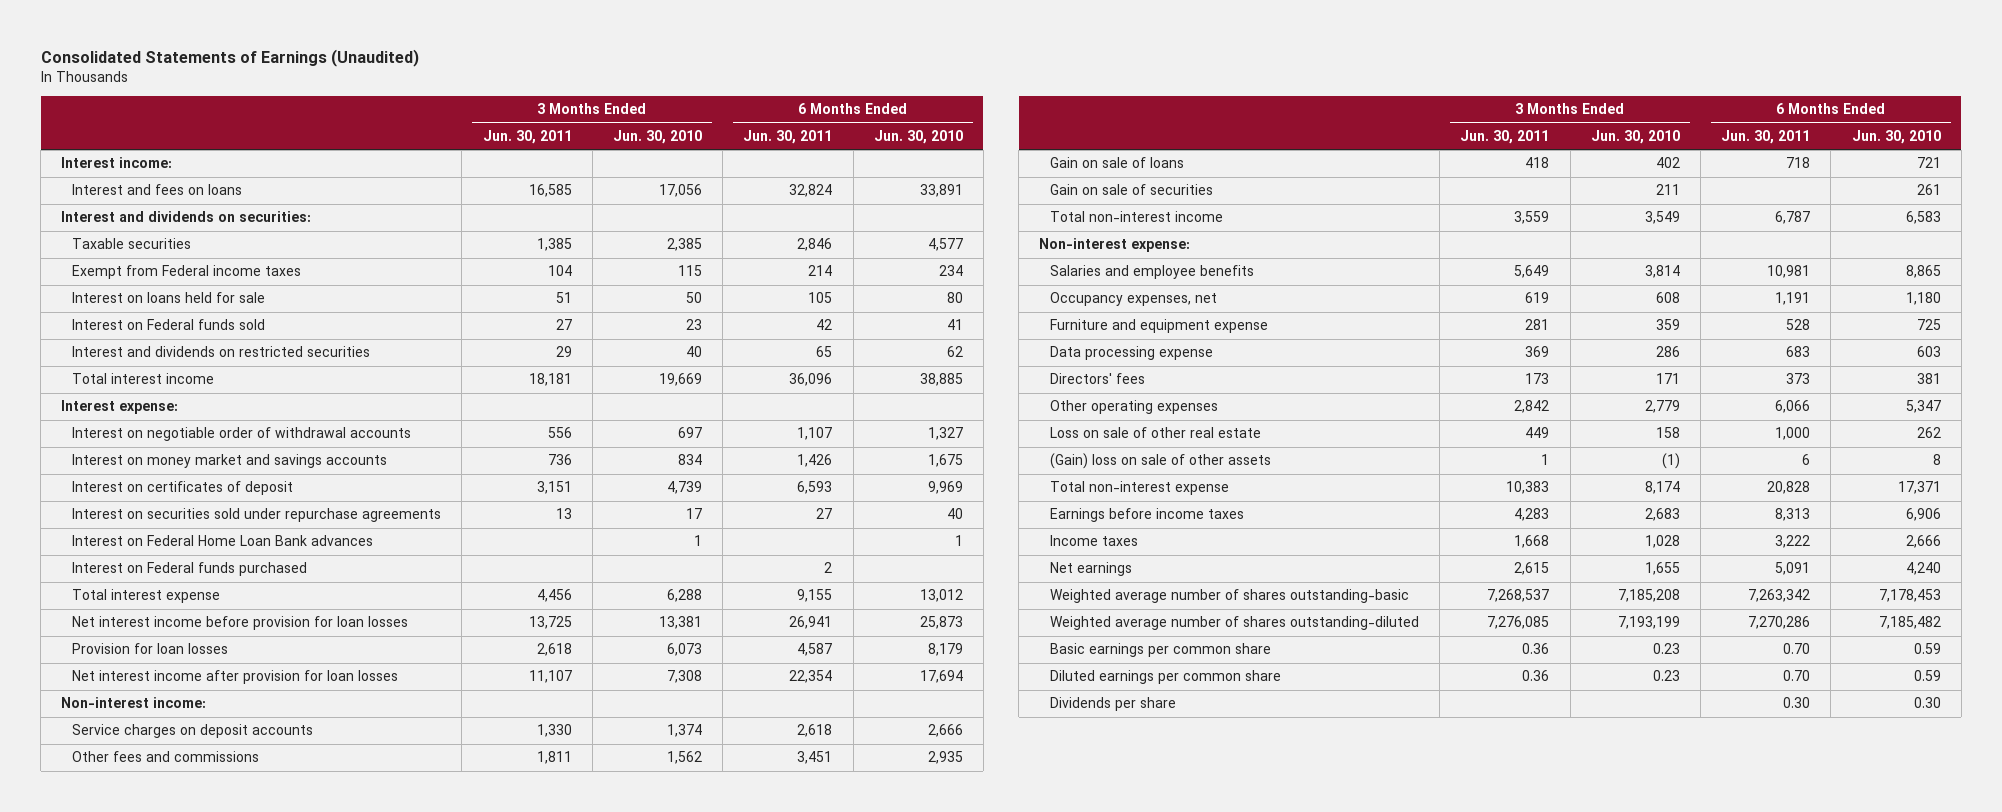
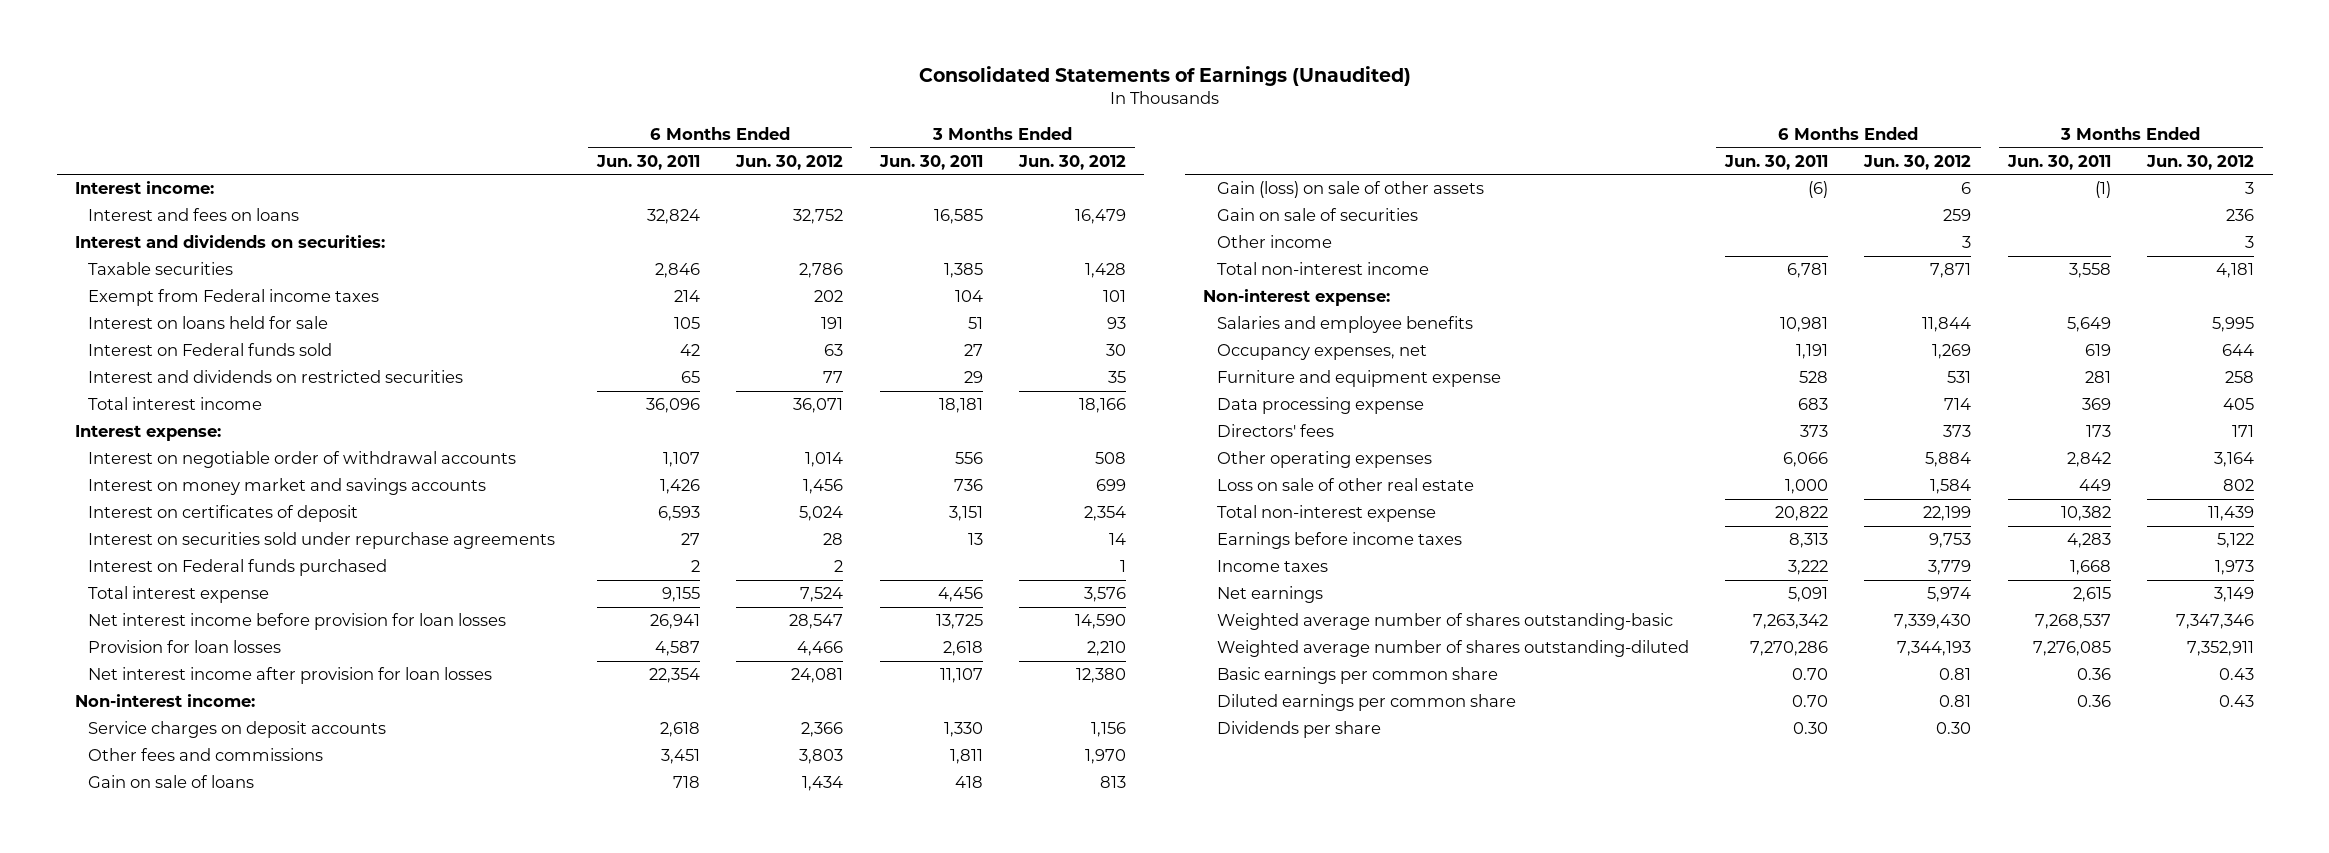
[612,129,702,144] Jun. 30, 2010 -> none
[873,129,963,144] Jun. 30, 2010 -> none
none -> [735,154,844,170] Jun. 30, 2012
none -> [1018,154,1127,170] Jun. 30, 2012
[72,535,374,547] Interest on Federal Home Loan Bank advances -> none
none -> [1216,181,1484,199] Gain (loss) on sale of other assets
none -> [1216,235,1332,249] Other income
[1514,211,1550,225] 3,559 -> [2068,263,2111,279] 3,558
[1775,211,1811,225] 6,787 -> [1786,263,1828,279] 6,781
[1050,453,1272,470] (Gain) loss on sale of other assets -> none
[1506,481,1550,495] 10,383 -> [2060,506,2111,522] 10,382
[1767,481,1811,495] 20,828 -> [1774,506,1828,522] 20,822

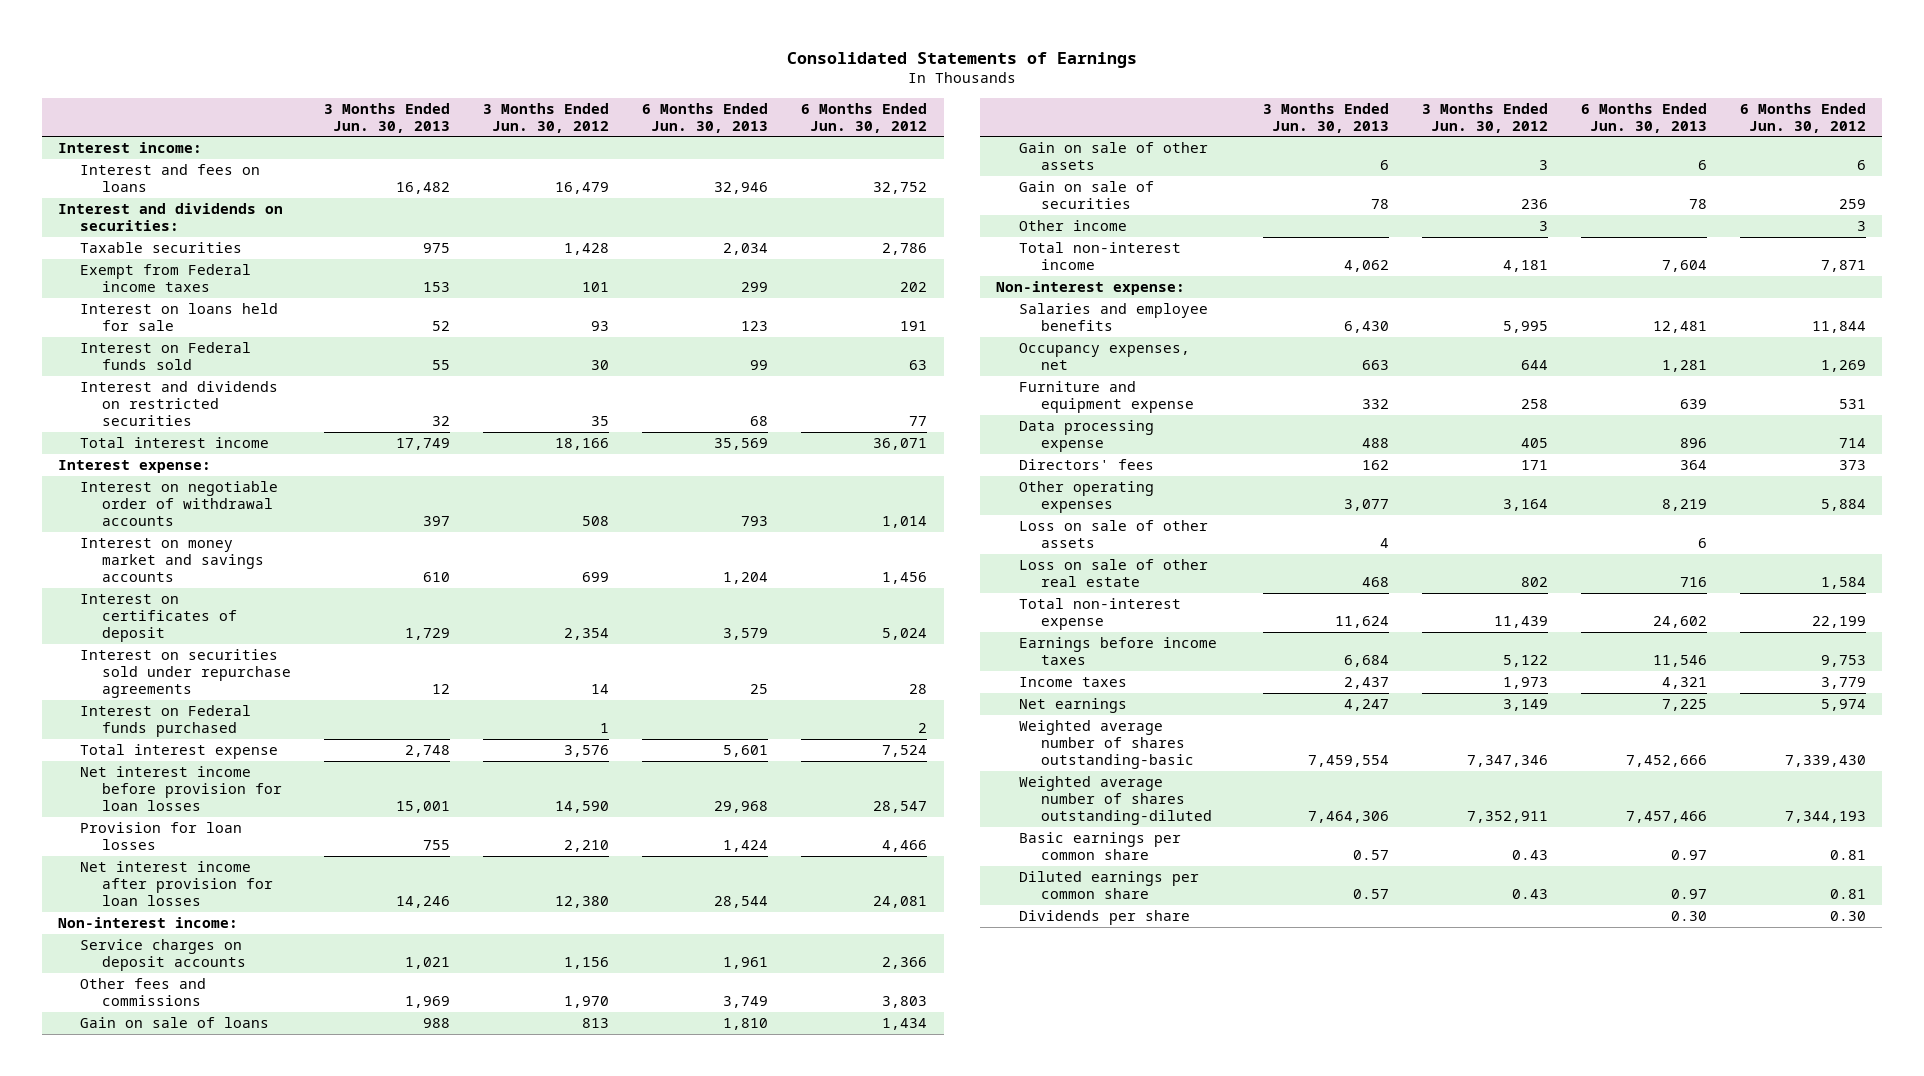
[918,66,1411,87] Consolidated Statements of Earnings (Unaudited) -> [786,51,1137,68] Consolidated Statements of Earnings
[595,154,700,170] Jun. 30, 2011 -> none
[878,154,983,170] Jun. 30, 2011 -> none
none -> [324,102,451,133] 3 Months Ended Jun. 30, 2013
none -> [642,102,769,133] 6 Months Ended Jun. 30, 2013
[1216,181,1484,199] Gain (loss) on sale of other assets -> [1018,142,1208,171] Gain on sale of other assets
none -> [1018,520,1208,549] Loss on sale of other assets

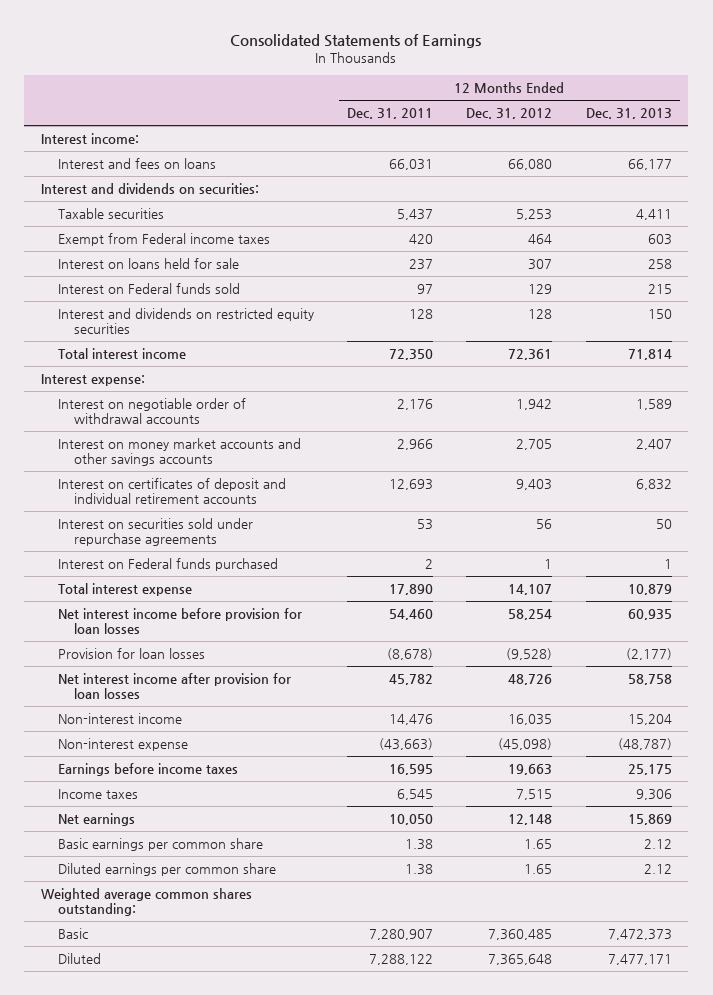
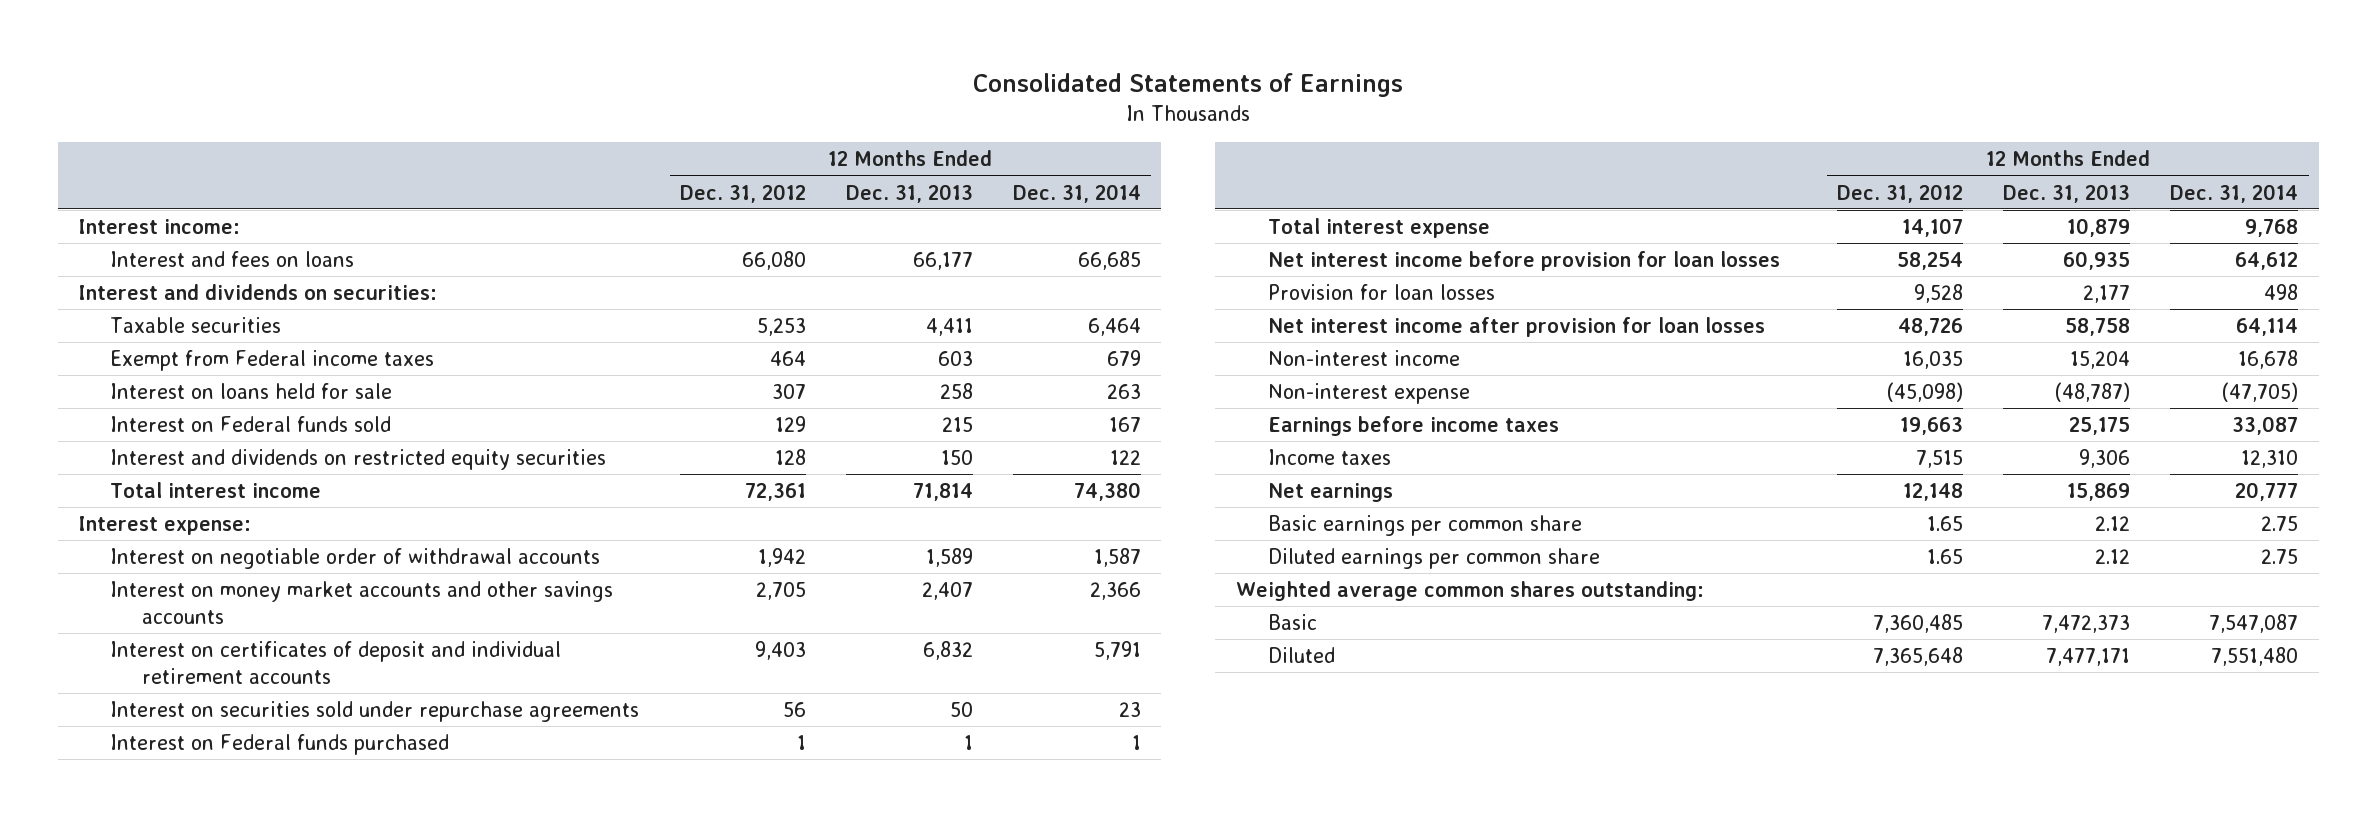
[347,108,434,120] Dec. 31, 2011 -> none
none -> [1013,183,1142,203] Dec. 31, 2014
[506,648,553,661] (9,528) -> [1913,283,1963,303] 9,528
[625,648,672,661] (2,177) -> [2083,284,2131,303] 2,177

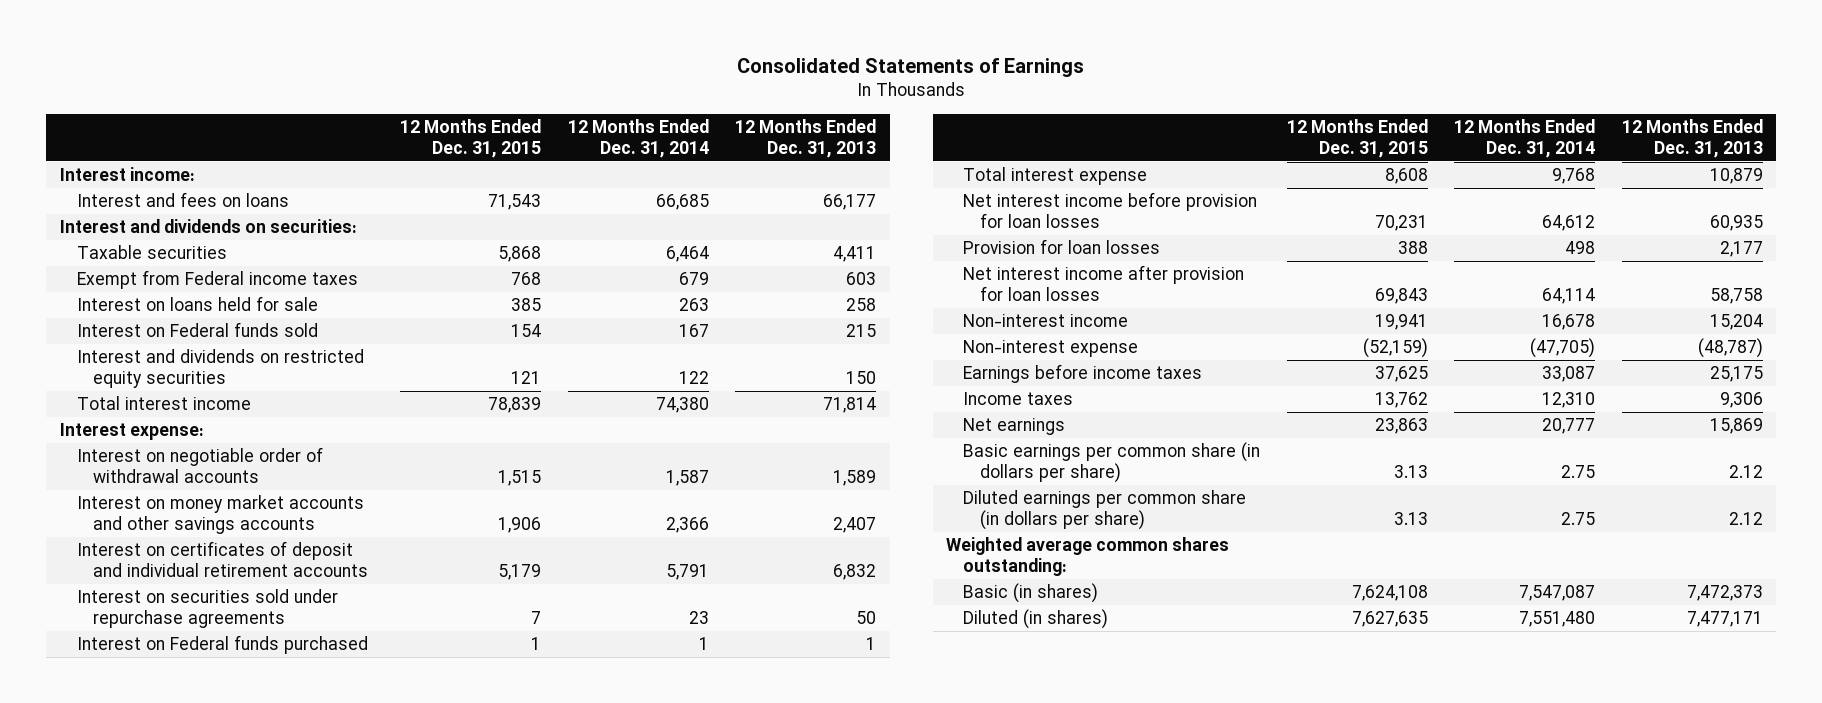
[679,183,806,203] Dec. 31, 2012 -> none
none -> [400,118,542,158] 12 Months Ended Dec. 31, 2015
[1267,514,1582,536] Basic earnings per common share -> [962,442,1260,483] Basic earnings per common share (in dollars per share)
[1267,547,1600,569] Diluted earnings per common share -> [962,490,1246,530] Diluted earnings per common share (in dollars per share)
[1267,613,1317,630] Basic -> [962,583,1098,604] Basic (in shares)
[1267,646,1335,663] Diluted -> [962,609,1108,630] Diluted (in shares)

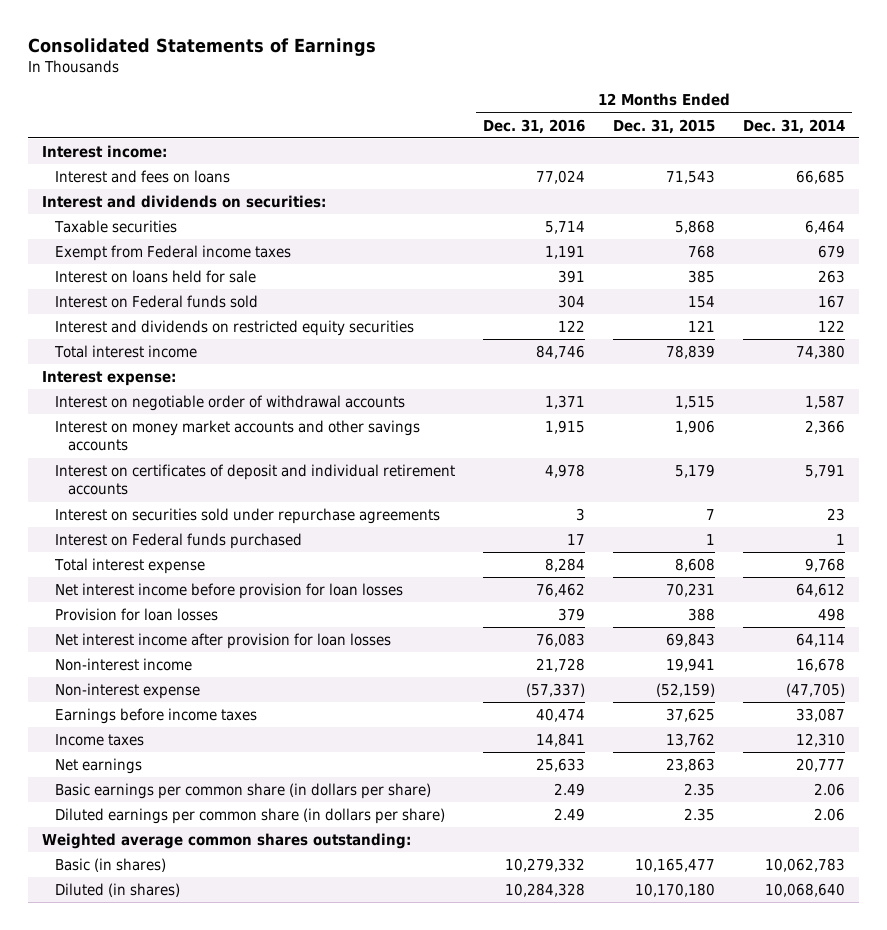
[735,118,877,158] 12 Months Ended Dec. 31, 2013 -> none
none -> [483,118,586,134] Dec. 31, 2016
[1393,464,1428,478] 3.13 -> [684,783,716,797] 2.35
[1561,464,1596,478] 2.75 -> [813,783,845,797] 2.06
[1393,511,1428,525] 3.13 -> [684,808,716,822] 2.35
[1561,511,1596,525] 2.75 -> [813,808,845,822] 2.06
[1351,585,1428,602] 7,624,108 -> [635,858,716,873] 10,165,477
[1519,585,1596,602] 7,547,087 -> [764,858,845,873] 10,062,783
[1351,611,1428,628] 7,627,635 -> [635,883,716,898] 10,170,180
[1519,611,1596,628] 7,551,480 -> [764,883,845,898] 10,068,640

